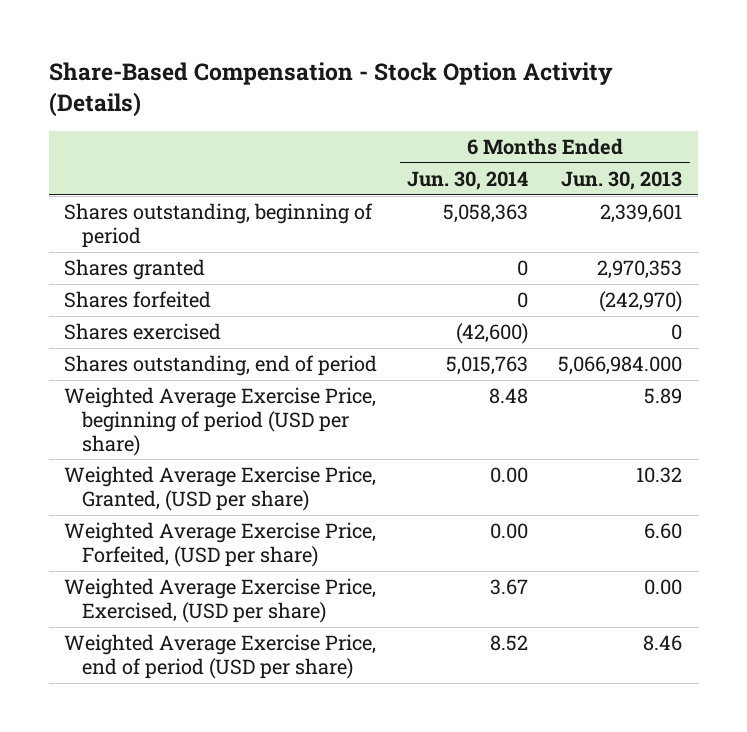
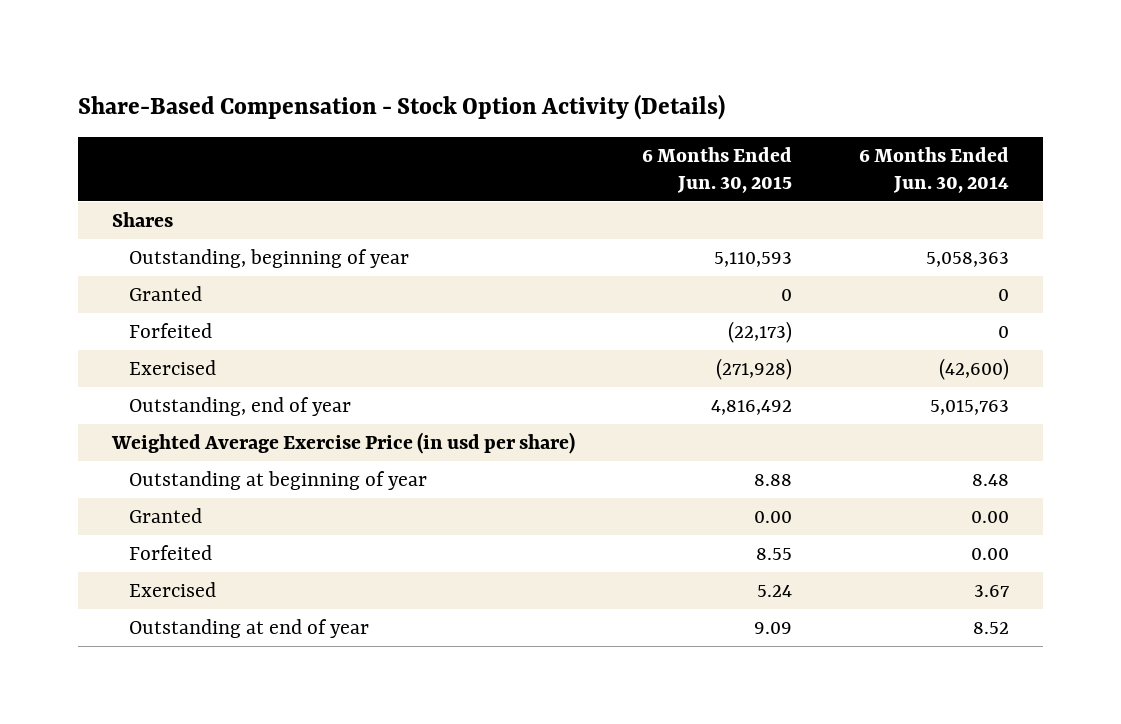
[561,170,683,190] Jun. 30, 2013 -> none
none -> [642,147,793,193] 6 Months Ended Jun. 30, 2015
none -> [111,212,173,228] Shares
[64,203,374,248] Shares outstanding, beginning of period -> [129,249,410,269] Outstanding, beginning of year
[64,259,206,281] Shares granted -> [129,286,203,302] Granted
[64,291,212,309] Shares forfeited -> [129,323,213,339] Forfeited
[64,323,222,341] Shares exercised -> [129,360,217,376] Exercised
[64,355,378,377] Shares outstanding, end of period -> [129,397,352,417] Outstanding, end of year
none -> [110,432,575,455] Weighted Average Exercise Price (in usd per share)
[64,387,377,456] Weighted Average Exercise Price, beginning of period (USD per share) -> [129,471,428,491] Outstanding at beginning of year
[64,466,377,511] Weighted Average Exercise Price, Granted, (USD per share) -> [129,508,203,524] Granted
[64,522,377,567] Weighted Average Exercise Price, Forfeited, (USD per share) -> [129,545,213,561] Forfeited
[64,578,377,623] Weighted Average Exercise Price, Exercised, (USD per share) -> [129,582,217,598] Exercised
[64,634,377,679] Weighted Average Exercise Price, end of period (USD per share) -> [129,619,370,639] Outstanding at end of year

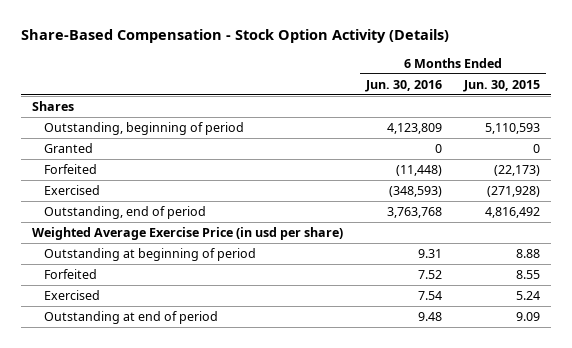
[859,147,1010,193] 6 Months Ended Jun. 30, 2014 -> none
none -> [364,79,442,92] Jun. 30, 2016
[129,249,410,269] Outstanding, beginning of year -> [43,121,244,135] Outstanding, beginning of period
[129,397,352,417] Outstanding, end of year -> [43,205,206,219] Outstanding, end of period
[129,508,203,524] Granted -> none
[129,471,428,491] Outstanding at beginning of year -> [43,247,256,261] Outstanding at beginning of period
[129,619,370,639] Outstanding at end of year -> [43,310,218,324] Outstanding at end of period

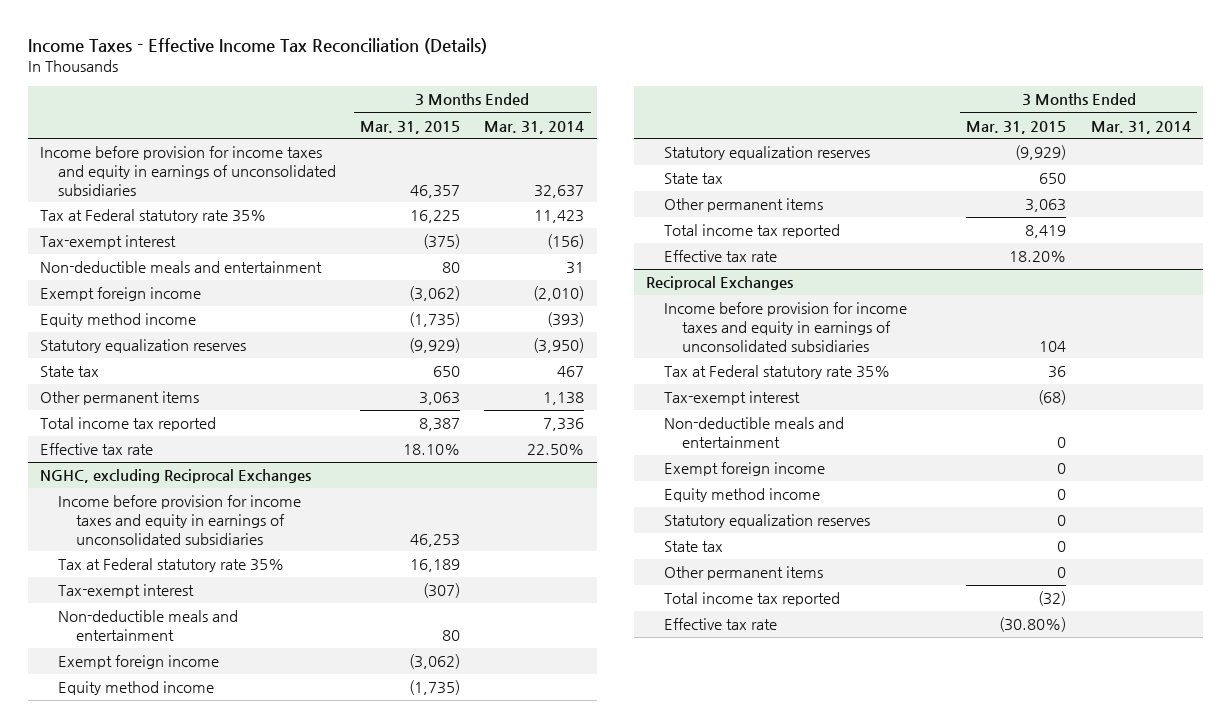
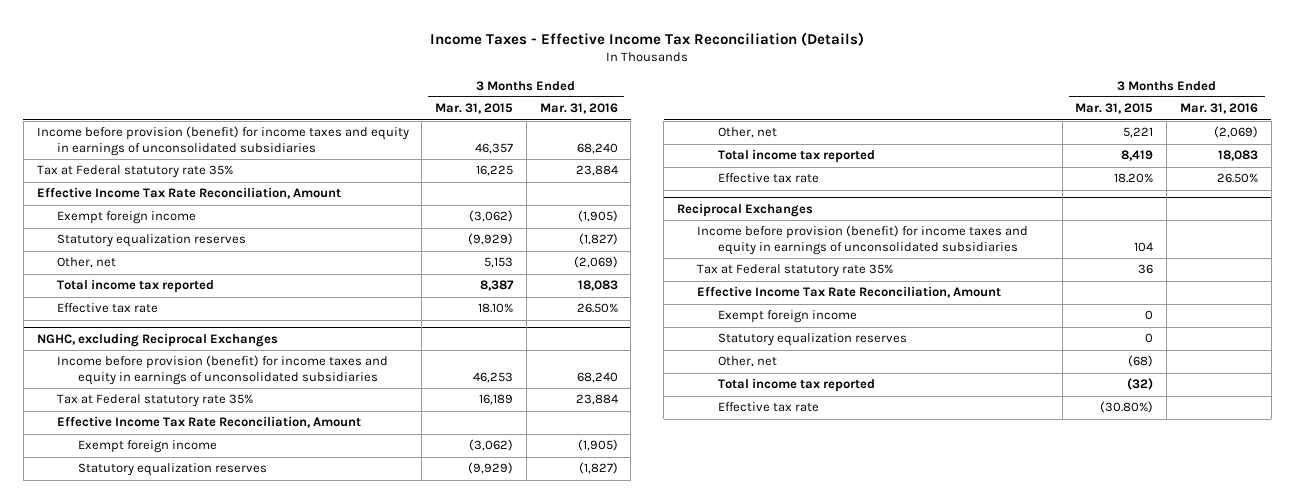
[484,120,585,134] Mar. 31, 2014 -> none
none -> [539,103,618,115] Mar. 31, 2016
[39,146,336,196] Income before provision for income taxes and equity in earnings of unconsolidated subsidiaries -> [36,126,409,156] Income before provision (benefit) for income taxes and equity in earnings of unconsolidated subsidiaries
[39,235,176,250] Tax-exempt interest -> none
[39,261,322,274] Non-deductible meals and entertainment -> none
none -> [36,187,341,200] Effective Income Tax Rate Reconciliation, Amount
[39,313,196,328] Equity method income -> none
[39,366,99,378] State tax -> none
[39,391,199,406] Other permanent items -> [57,257,117,269] Other, net
[419,392,461,406] 3,063 -> [484,257,514,269] 5,153
[57,495,301,545] Income before provision for income taxes and equity in earnings of unconsolidated subsidiaries -> [57,355,389,385] Income before provision (benefit) for income taxes and equity in earnings of unconsolidated subsidiaries
[57,584,194,599] Tax-exempt interest -> none
[57,610,238,641] Non-deductible meals and entertainment -> none
none -> [57,416,362,429] Effective Income Tax Rate Reconciliation, Amount
[57,681,214,696] Equity method income -> none
[664,173,724,185] State tax -> none
[664,198,824,213] Other permanent items -> [717,127,777,139] Other, net
[1025,199,1067,213] 3,063 -> [1123,127,1154,139] 5,221
[664,302,908,352] Income before provision for income taxes and equity in earnings of unconsolidated subsidiaries -> [697,225,1029,255] Income before provision (benefit) for income taxes and equity in earnings of unconsolidated subsidiaries
[664,391,801,406] Tax-exempt interest -> none
[664,417,845,448] Non-deductible meals and entertainment -> none
none -> [697,286,1002,299] Effective Income Tax Rate Reconciliation, Amount
[664,488,821,503] Equity method income -> none
[664,541,724,553] State tax -> none
[664,566,824,581] Other permanent items -> [717,356,777,368] Other, net
[1057,567,1067,579] 0 -> [1128,355,1154,368] (68)

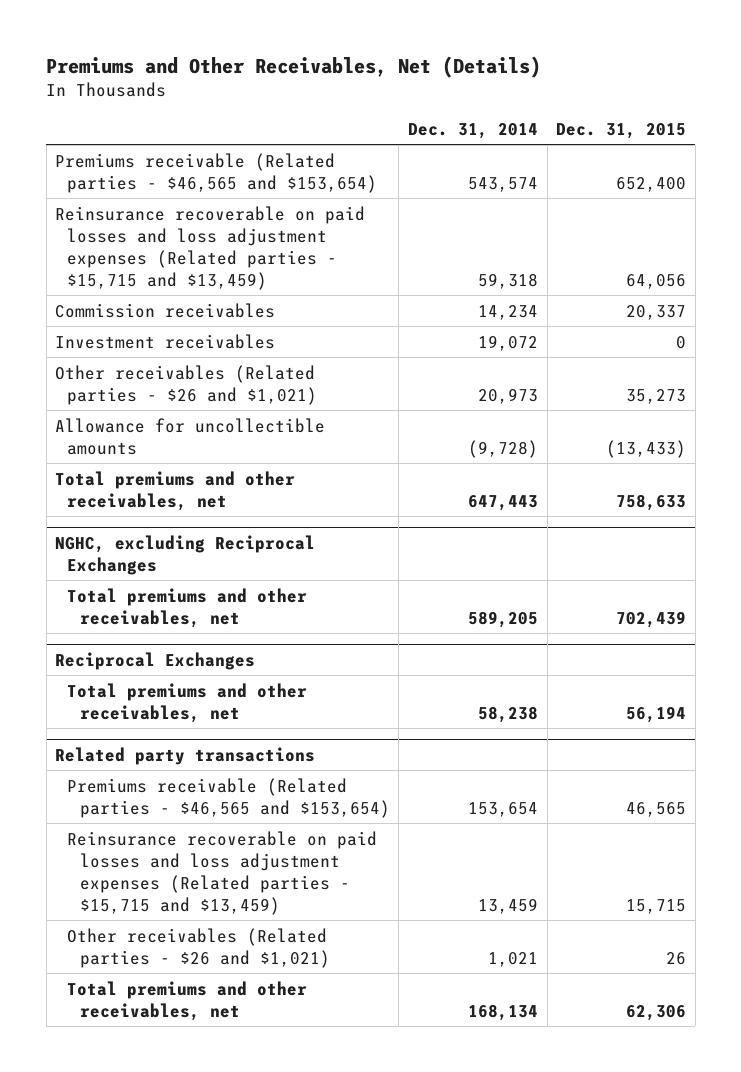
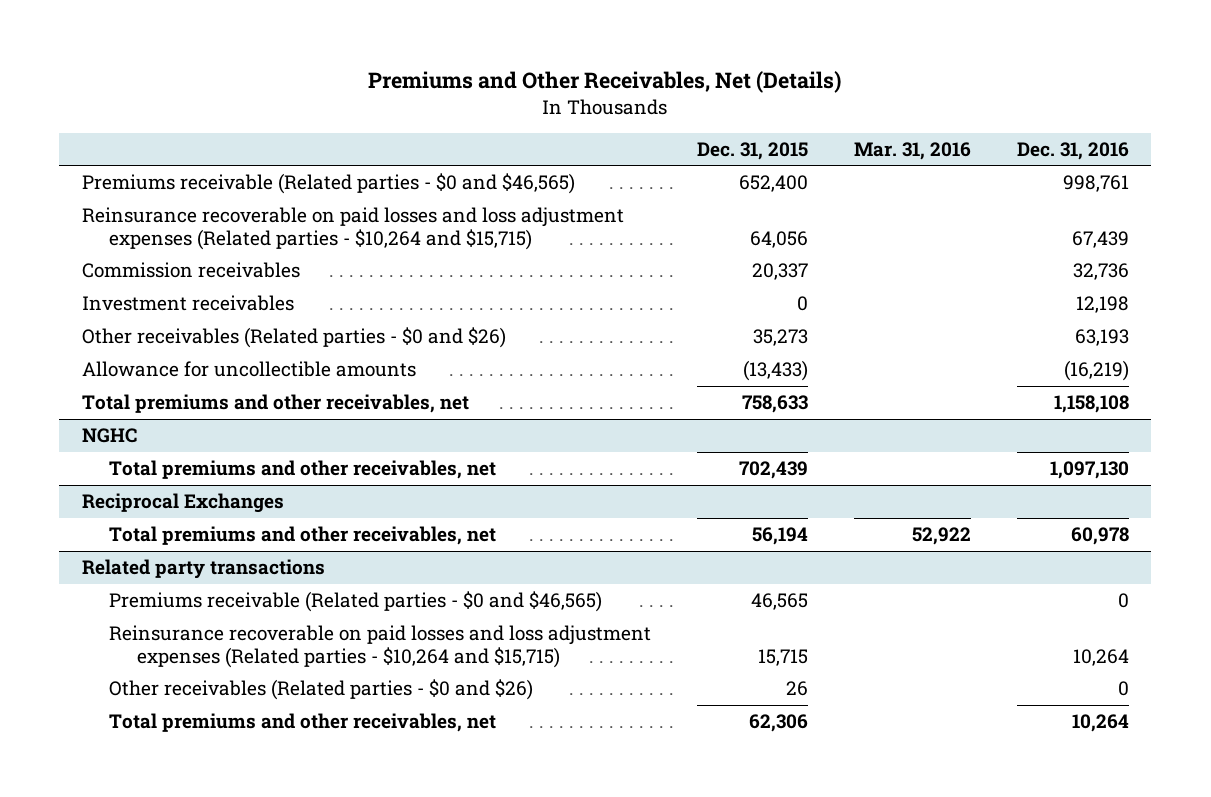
[407,122,538,139] Dec. 31, 2014 -> none
none -> [853,141,971,160] Mar. 31, 2016
none -> [1016,141,1129,160] Dec. 31, 2016
[55,152,378,193] Premiums receivable (Related parties - $46,565 and $153,654) -> [81,173,575,195] Premiums receivable (Related parties - $0 and $46,565)
[55,205,366,290] Reinsurance recoverable on paid losses and loss adjustment expenses (Related parties - $15,715 and $13,459) -> [81,207,624,250] Reinsurance recoverable on paid losses and loss adjustment expenses (Related parties - $10,264 and $15,715)
[55,364,318,405] Other receivables (Related parties - $26 and $1,021) -> [81,327,506,349] Other receivables (Related parties - $0 and $26)
[55,534,316,575] NGHC, excluding Reciprocal Exchanges -> [81,428,137,444] NGHC
[67,777,390,818] Premiums receivable (Related parties - $46,565 and $153,654) -> [109,591,603,613] Premiums receivable (Related parties - $0 and $46,565)
[67,830,378,915] Reinsurance recoverable on paid losses and loss adjustment expenses (Related parties - $15,715 and $13,459) -> [109,625,652,668] Reinsurance recoverable on paid losses and loss adjustment expenses (Related parties - $10,264 and $15,715)
[67,927,330,968] Other receivables (Related parties - $26 and $1,021) -> [109,679,534,701] Other receivables (Related parties - $0 and $26)

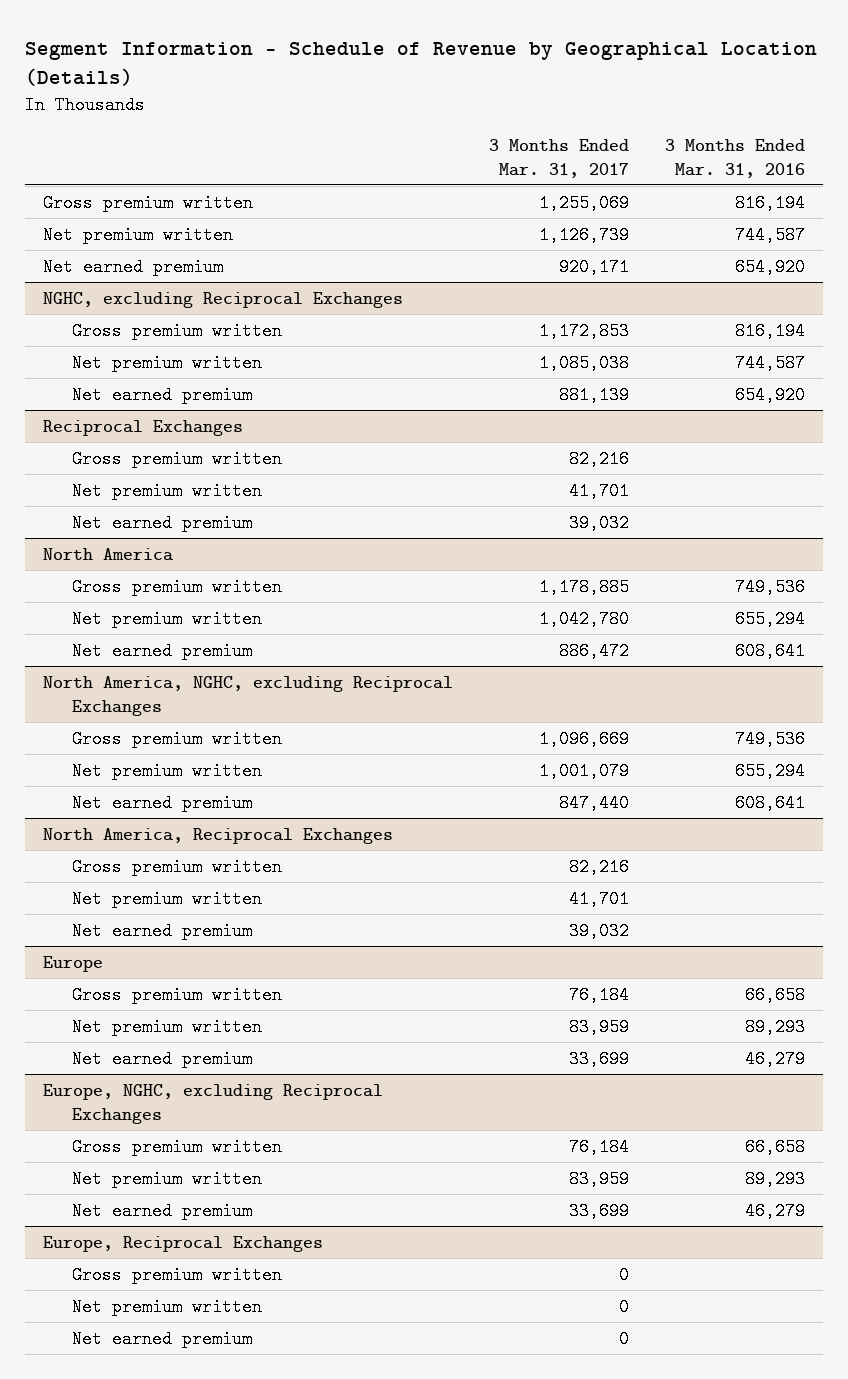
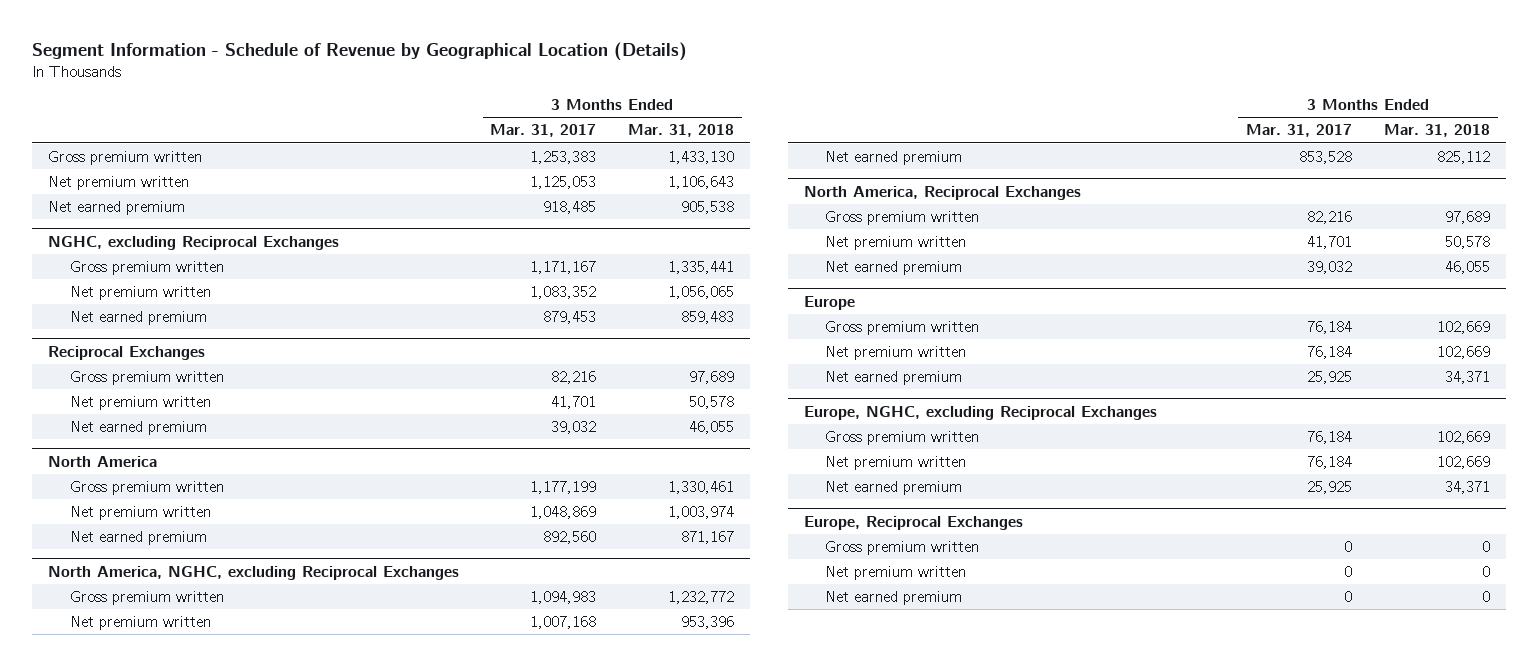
[665,138,806,178] 3 Months Ended Mar. 31, 2016 -> none
none -> [627,124,734,138] Mar. 31, 2018
[538,193,629,212] 1,255,069 -> [530,150,597,164] 1,253,383
[538,225,629,244] 1,126,739 -> [530,175,597,189] 1,125,053
[558,257,629,276] 920,171 -> [543,200,597,214] 918,485
[538,321,629,340] 1,172,853 -> [530,260,597,274] 1,171,167
[538,353,629,372] 1,085,038 -> [530,285,597,299] 1,083,352
[558,385,629,404] 881,139 -> [543,310,597,324] 879,453
[538,577,629,596] 1,178,885 -> [530,480,597,494] 1,177,199
[538,609,629,628] 1,042,780 -> [530,505,597,519] 1,048,869
[558,641,629,660] 886,472 -> [543,530,597,544] 892,560
[538,729,629,748] 1,096,669 -> [530,590,597,604] 1,094,983
[538,761,629,780] 1,001,079 -> [530,615,597,629] 1,007,168
[558,793,629,812] 847,440 -> [1299,150,1353,164] 853,528
[568,1017,629,1036] 83,959 -> [1307,345,1353,359] 76,184
[568,1049,629,1068] 33,699 -> [1307,370,1353,384] 25,925
[568,1169,629,1188] 83,959 -> [1307,455,1353,469] 76,184
[568,1201,629,1220] 33,699 -> [1307,480,1353,494] 25,925

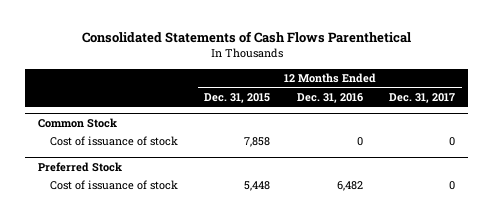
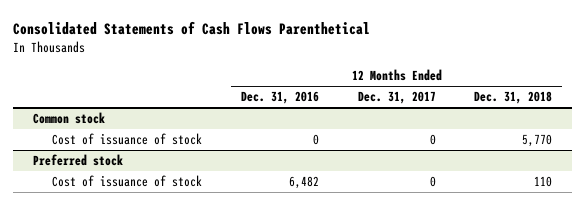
[204,92,271,103] Dec. 31, 2015 -> none
none -> [474,91,553,105] Dec. 31, 2018
[38,118,118,129] Common Stock -> [32,112,105,125] Common stock
[38,162,123,173] Preferred Stock -> [32,154,123,167] Preferred stock

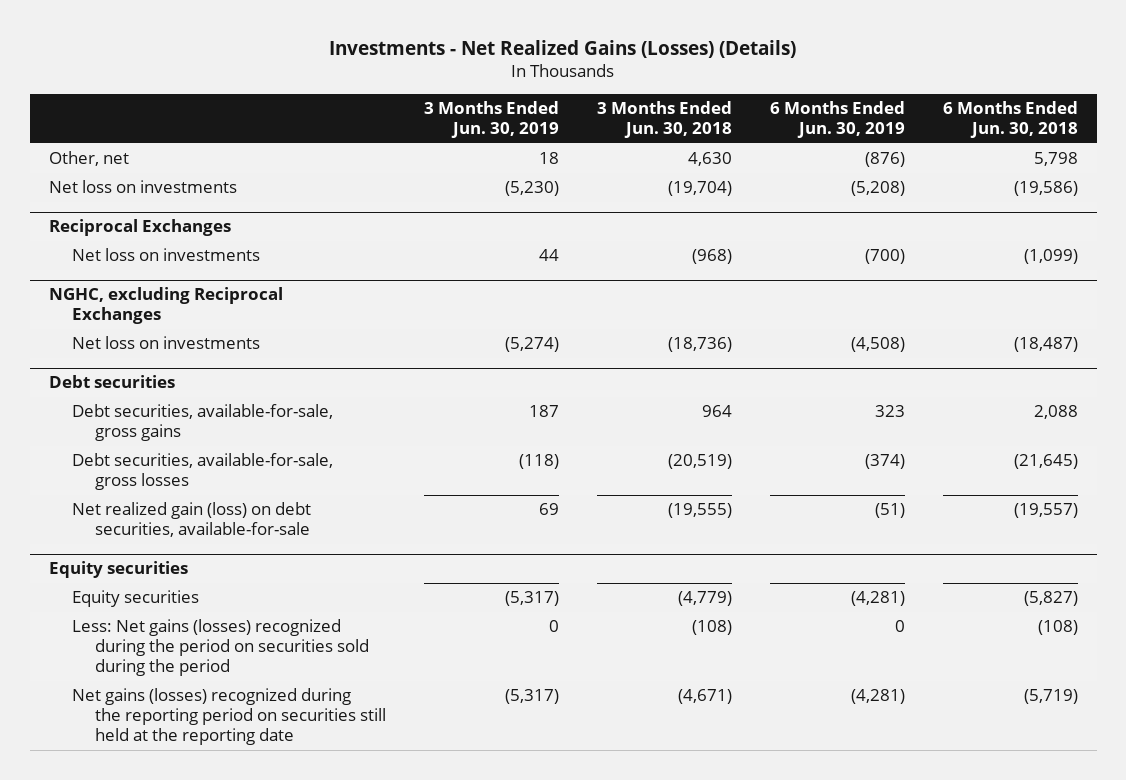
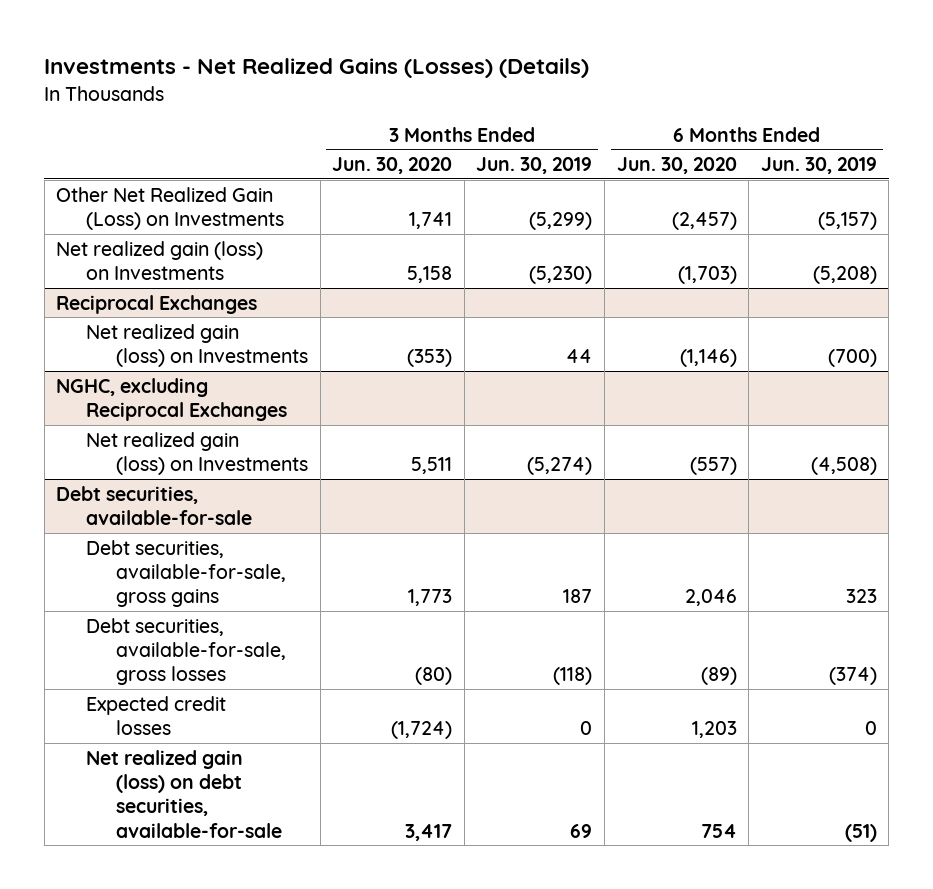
[596,101,732,139] 3 Months Ended Jun. 30, 2018 -> none
[942,101,1078,139] 6 Months Ended Jun. 30, 2018 -> none
none -> [332,156,453,174] Jun. 30, 2020
none -> [616,156,737,174] Jun. 30, 2020
[48,151,129,167] Other, net -> [56,186,285,230] Other Net Realized Gain (Loss) on Investments
[538,152,559,165] 18 -> [529,211,593,230] (5,299)
[864,152,905,168] (876) -> [817,211,877,230] (5,157)
[48,180,237,194] Net loss on investments -> [56,240,264,280] Net realized gain (loss) on Investments
[71,248,260,262] Net loss on investments -> [86,323,309,367] Net realized gain (loss) on Investments
[71,336,260,350] Net loss on investments -> [86,431,309,475] Net realized gain (loss) on Investments
[48,375,175,389] Debt securities -> [56,485,253,525] Debt securities, available-for-sale
none -> [86,695,227,735] Expected credit losses
[48,561,188,579] Equity securities -> none
[71,590,199,608] Equity securities -> none
[71,619,369,677] Less: Net gains (losses) recognized during the period on securities sold during the period -> none
[71,688,386,746] Net gains (losses) recognized during the reporting period on securities still held at the reporting date -> none

